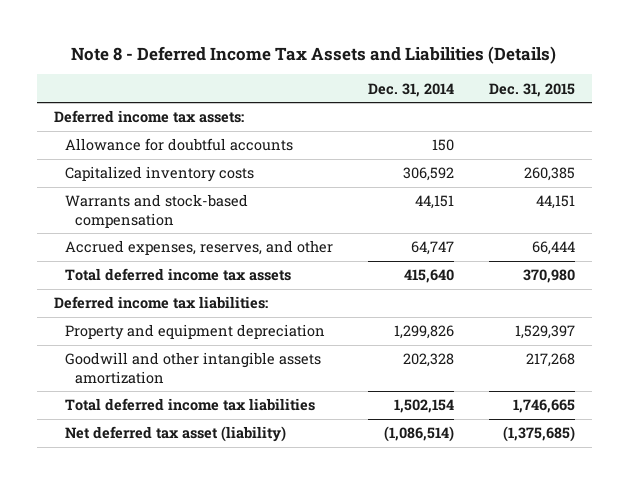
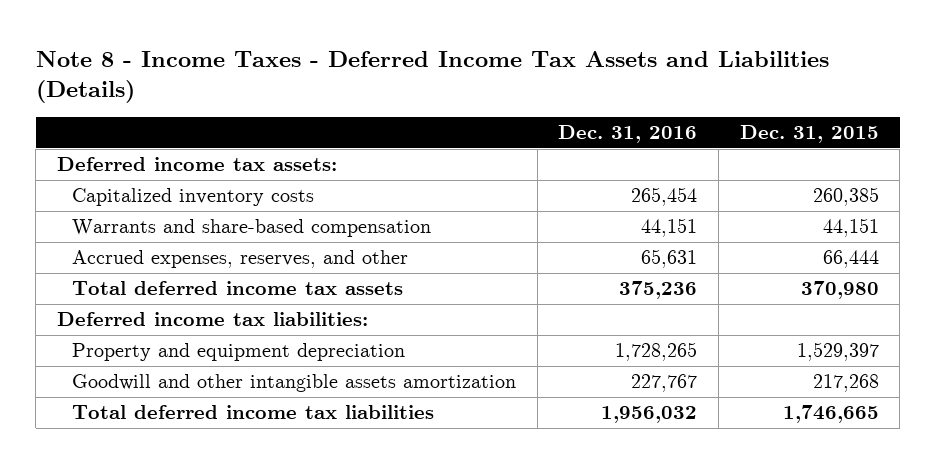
[71,45,557,64] Note 8 - Deferred Income Tax Assets and Liabilities (Details) -> [35,50,829,104] Note 8 - Income Taxes - Deferred Income Tax Assets and Liabilities (Details)
[367,82,454,97] Dec. 31, 2014 -> none
none -> [558,125,698,144] Dec. 31, 2016
[64,138,293,152] Allowance for doubtful accounts -> none
[64,194,248,228] Warrants and stock-based compensation -> [71,219,431,238] Warrants and share-based compensation
[64,426,286,443] Net deferred tax asset (liability) -> none

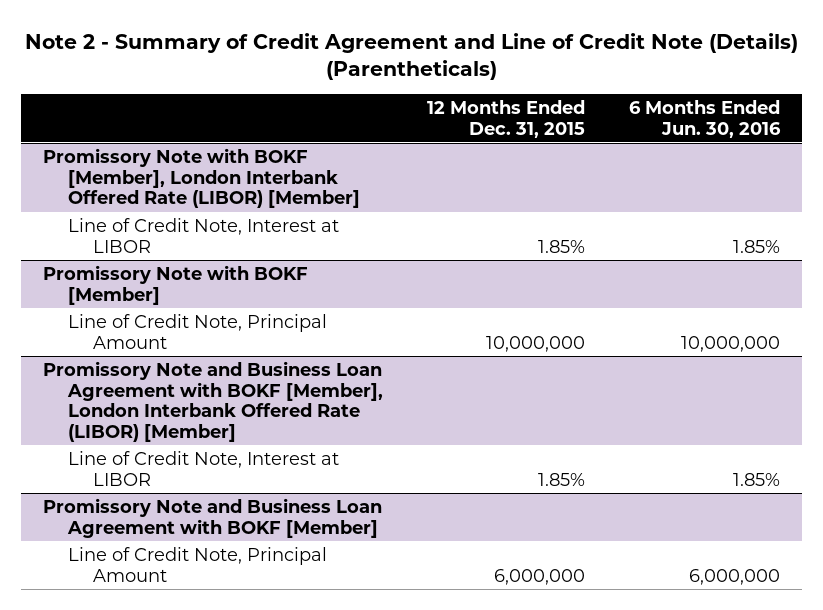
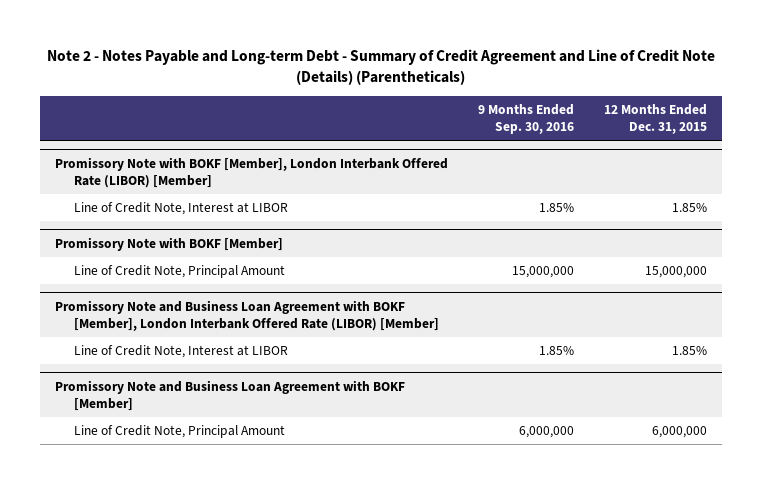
[24,32,798,81] Note 2 - Summary of Credit Agreement and Line of Credit Note (Details) (Parentheticals) -> [47,49,716,86] Note 2 - Notes Payable and Long-term Debt - Summary of Credit Agreement and Line of Credit Note (Details) (Parentheticals)
[629,99,782,138] 6 Months Ended Jun. 30, 2016 -> none
none -> [478,103,575,135] 9 Months Ended Sep. 30, 2016
[486,335,586,352] 10,000,000 -> [645,265,708,278] 15,000,000

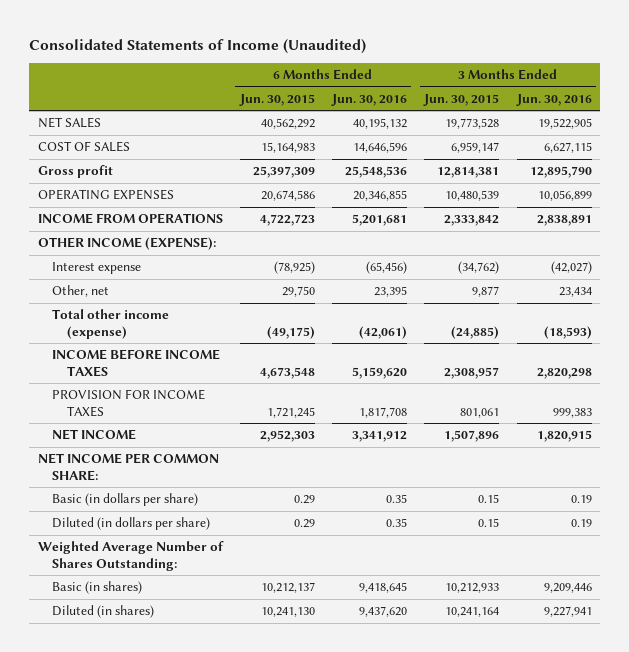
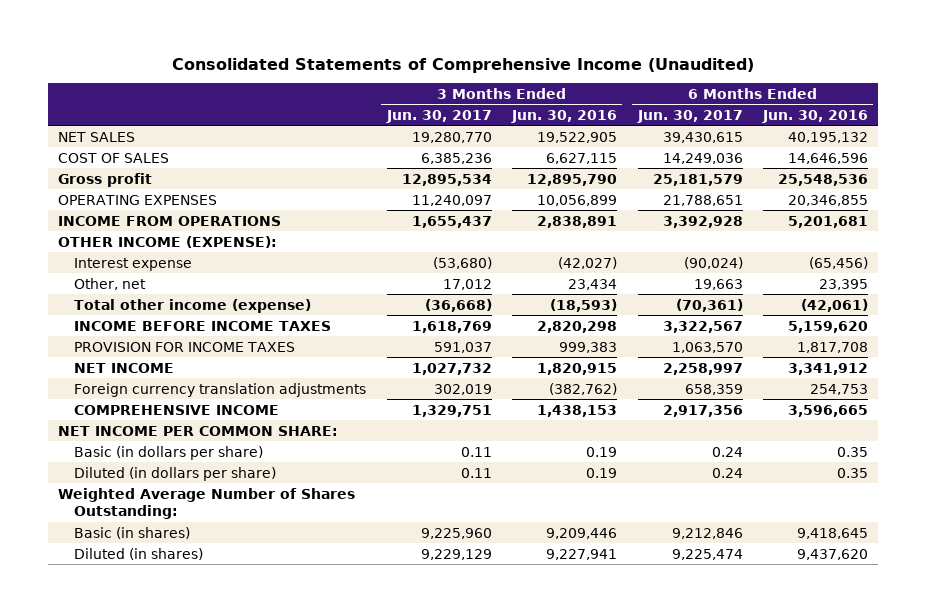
[28,38,366,54] Consolidated Statements of Income (Unaudited) -> [172,57,755,73] Consolidated Statements of Comprehensive Income (Unaudited)
[238,93,315,106] Jun. 30, 2015 -> none
[423,93,500,106] Jun. 30, 2015 -> none
none -> [385,110,492,124] Jun. 30, 2017
none -> [636,110,743,124] Jun. 30, 2017
none -> [74,382,367,397] Foreign currency translation adjustments
none -> [74,404,280,415] COMPREHENSIVE INCOME

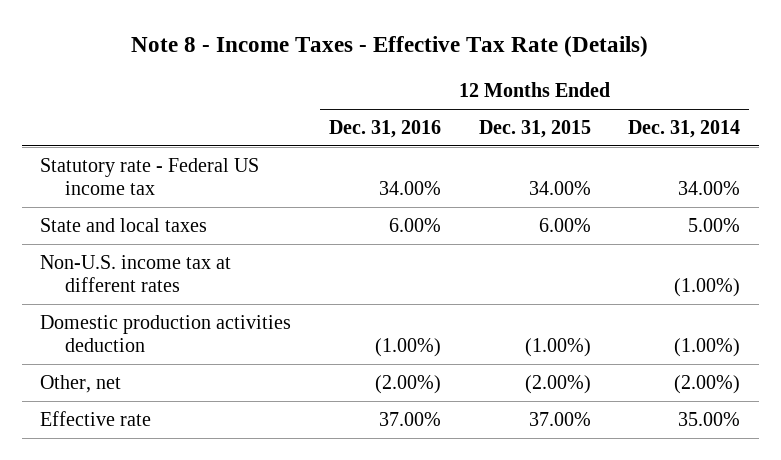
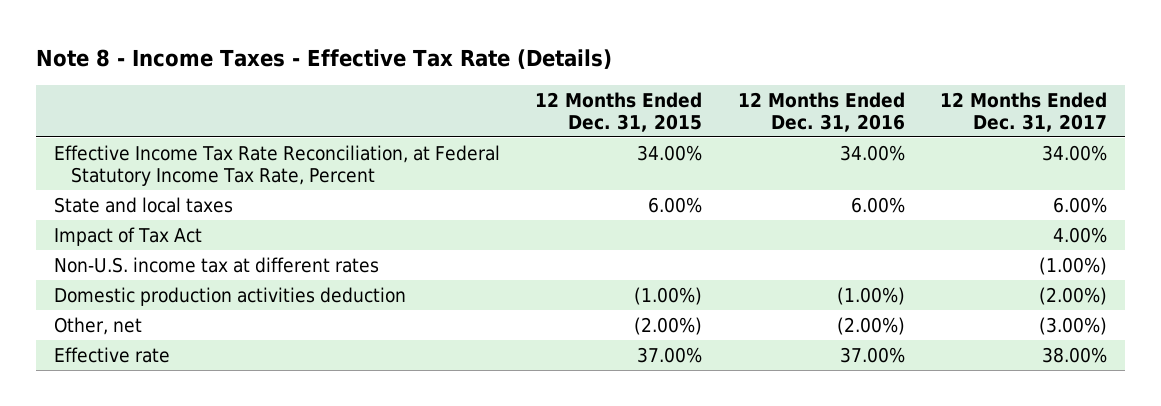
[628,119,741,138] Dec. 31, 2014 -> none
none -> [940,91,1108,133] 12 Months Ended Dec. 31, 2017
[40,157,260,195] Statutory rate - Federal US income tax -> [53,144,500,187] Effective Income Tax Rate Reconciliation, at Federal Statutory Income Tax Rate, Percent
none -> [53,226,202,246] Impact of Tax Act

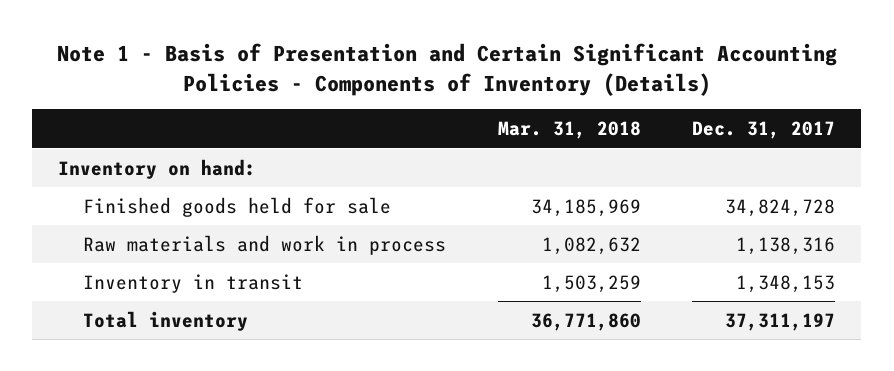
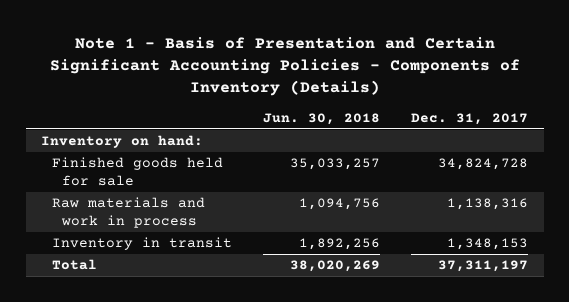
[497,121,641,140] Mar. 31, 2018 -> none
none -> [262,112,380,125] Jun. 30, 2018
[82,310,248,331] Total inventory -> [51,259,97,271] Total

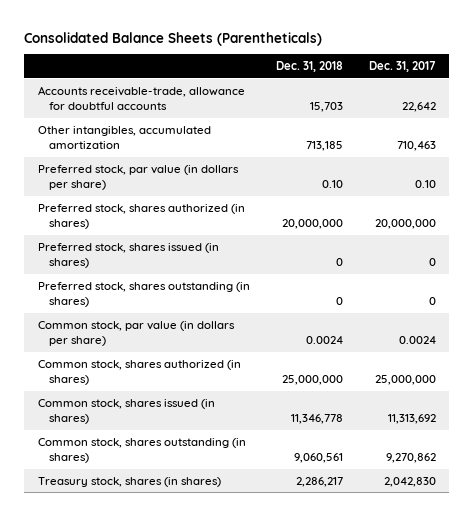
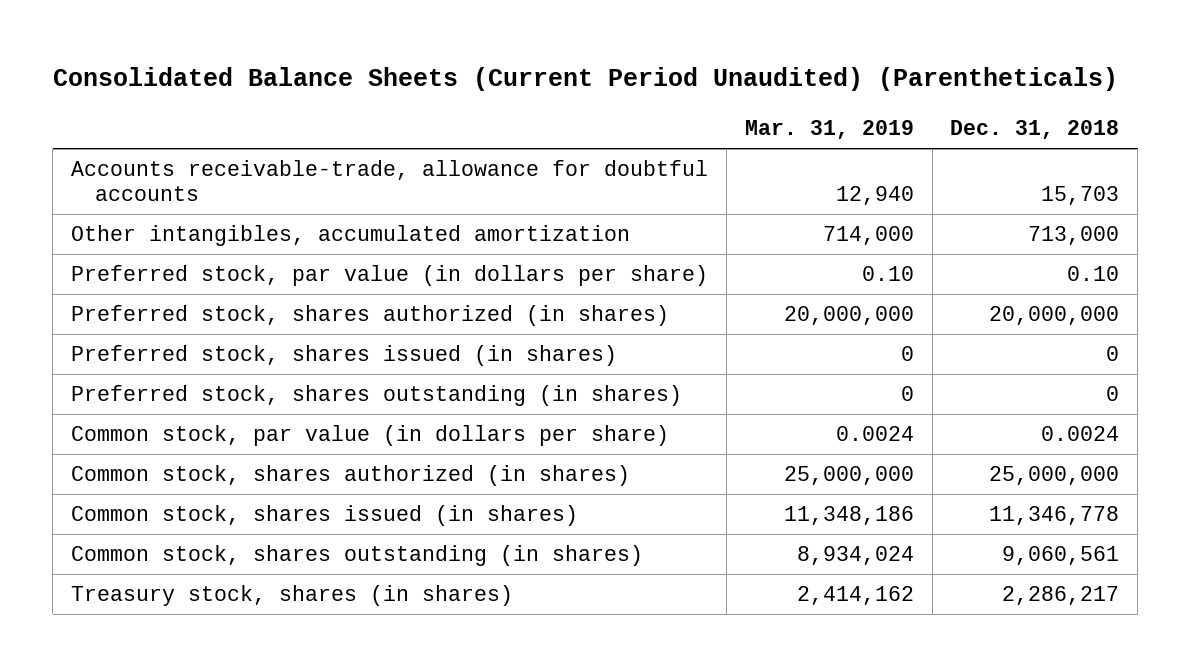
[24,31,323,46] Consolidated Balance Sheets (Parentheticals) -> [52,67,1118,92] Consolidated Balance Sheets (Current Period Unaudited) (Parentheticals)
[369,61,437,73] Dec. 31, 2017 -> none
none -> [744,120,914,140] Mar. 31, 2019
[305,141,343,152] 713,185 -> [1028,226,1120,246] 713,000

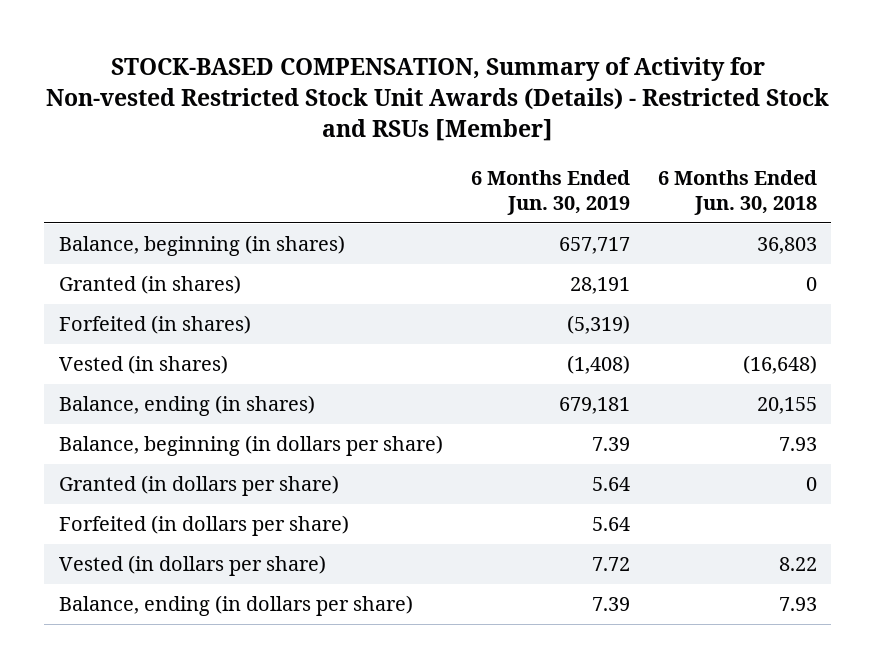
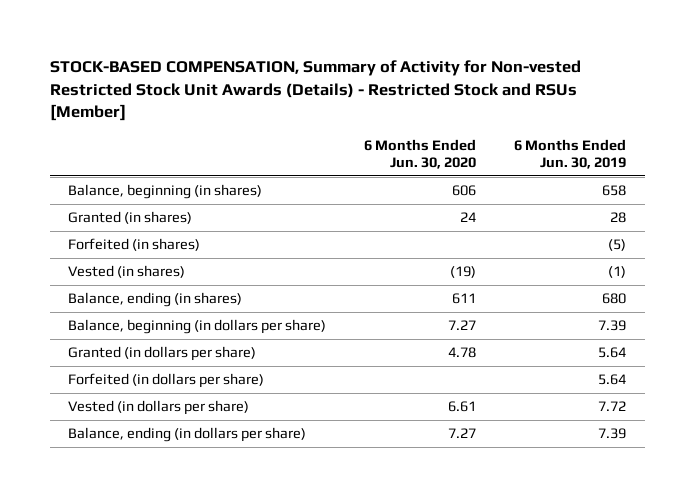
[657,169,817,215] 6 Months Ended Jun. 30, 2018 -> none
none -> [364,138,477,170] 6 Months Ended Jun. 30, 2020
[558,237,630,255] 657,717 -> [601,185,626,197] 658
[569,277,630,295] 28,191 -> [609,212,626,224] 28
[566,315,630,335] (5,319) -> [607,239,626,252] (5)
[566,355,630,375] (1,408) -> [607,266,626,279] (1)
[558,397,630,415] 679,181 -> [601,293,626,305] 680

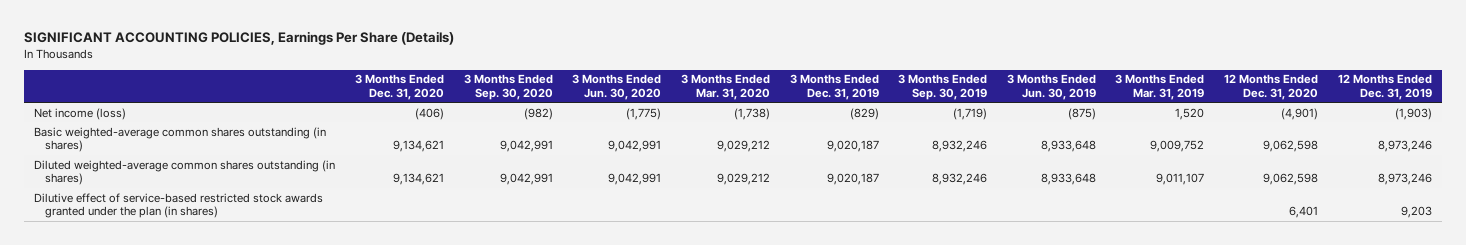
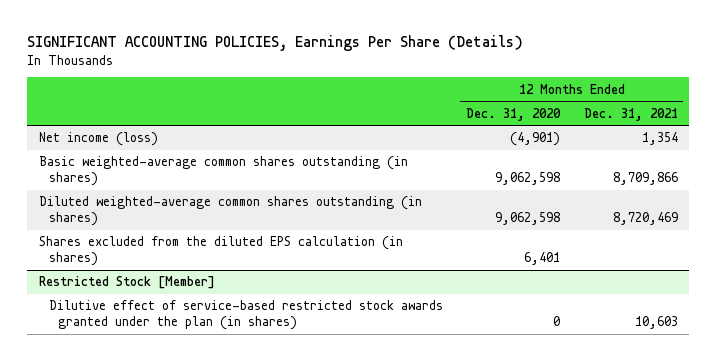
[354,74,444,100] 3 Months Ended Dec. 31, 2020 -> none
[463,74,553,100] 3 Months Ended Sep. 30, 2020 -> none
[572,74,662,100] 3 Months Ended Jun. 30, 2020 -> none
[680,74,770,100] 3 Months Ended Mar. 31, 2020 -> none
[789,74,879,100] 3 Months Ended Dec. 31, 2019 -> none
[898,74,988,100] 3 Months Ended Sep. 30, 2019 -> none
[1006,74,1096,100] 3 Months Ended Jun. 30, 2019 -> none
[1115,74,1205,100] 3 Months Ended Mar. 31, 2019 -> none
[1337,74,1432,100] 12 Months Ended Dec. 31, 2019 -> none
none -> [583,107,678,121] Dec. 31, 2021
none -> [39,236,404,267] Shares excluded from the diluted EPS calculation (in shares)
none -> [39,276,216,290] Restricted Stock [Member]
[1289,206,1319,219] 6,401 -> [553,316,561,327] 0

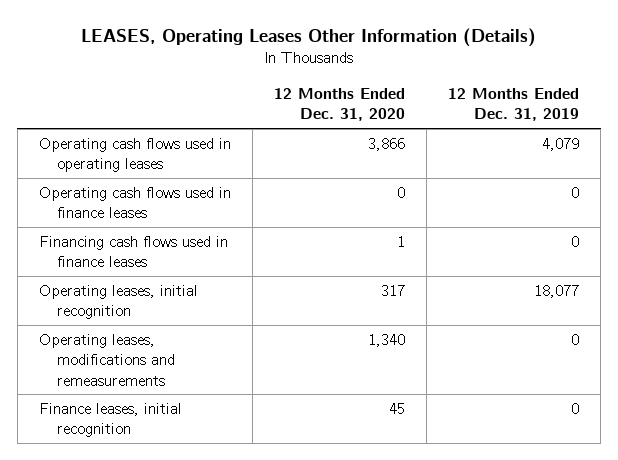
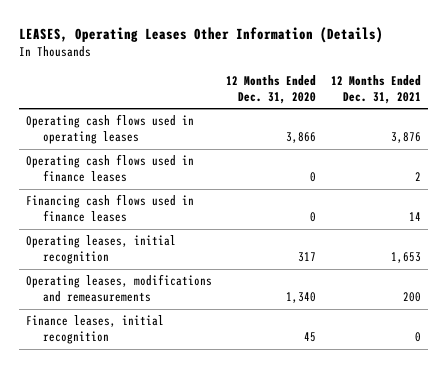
[448,87,580,122] 12 Months Ended Dec. 31, 2019 -> none
none -> [330,74,421,104] 12 Months Ended Dec. 31, 2021
[397,235,406,247] 1 -> [310,212,317,223] 0

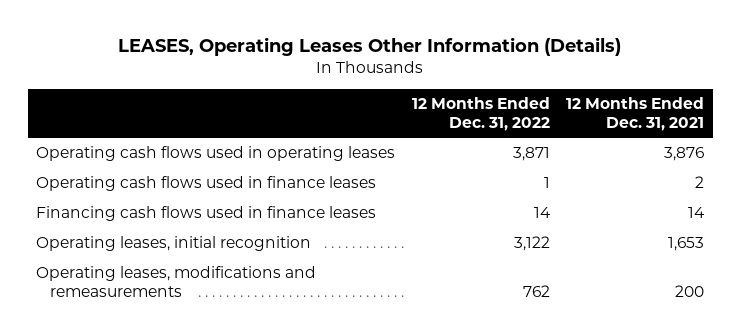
[226,74,317,104] 12 Months Ended Dec. 31, 2020 -> none
none -> [411,97,550,131] 12 Months Ended Dec. 31, 2022
[26,315,165,345] Finance leases, initial recognition -> none

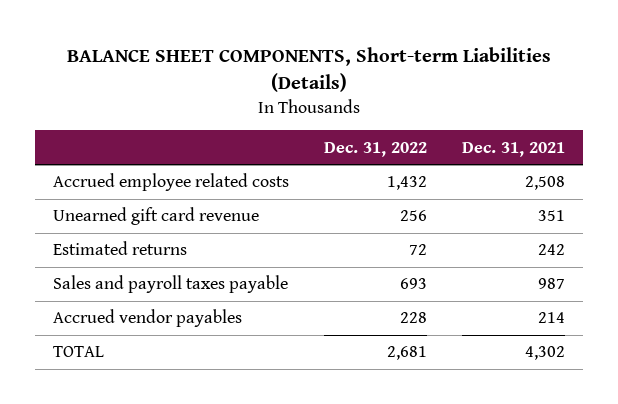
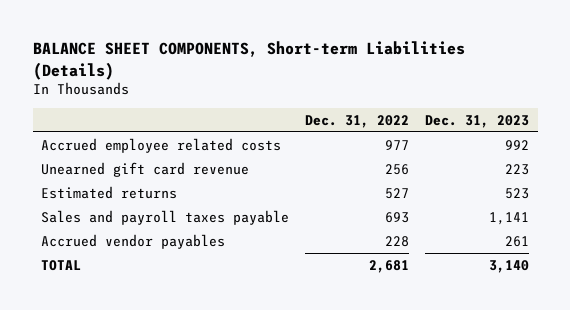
[462,141,566,157] Dec. 31, 2021 -> none
none -> [425,114,530,128] Dec. 31, 2023
[387,176,428,191] 1,432 -> [385,139,410,150] 977
[409,244,428,256] 72 -> [385,187,410,199] 527

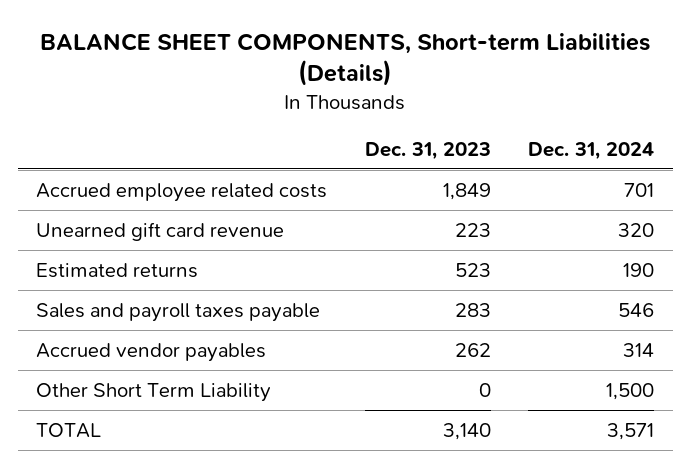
[305,114,410,128] Dec. 31, 2022 -> none
none -> [527,142,654,161] Dec. 31, 2024
[505,139,530,150] 992 -> [442,182,491,200] 1,849
[489,211,530,225] 1,141 -> [454,302,491,317] 283
[505,235,530,247] 261 -> [454,342,491,357] 262
none -> [36,382,272,402] Other Short Term Liability

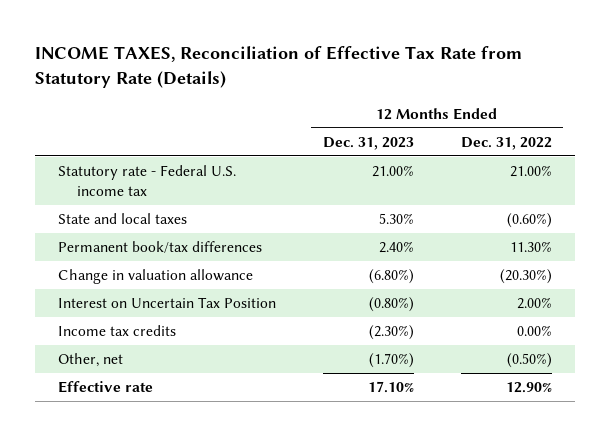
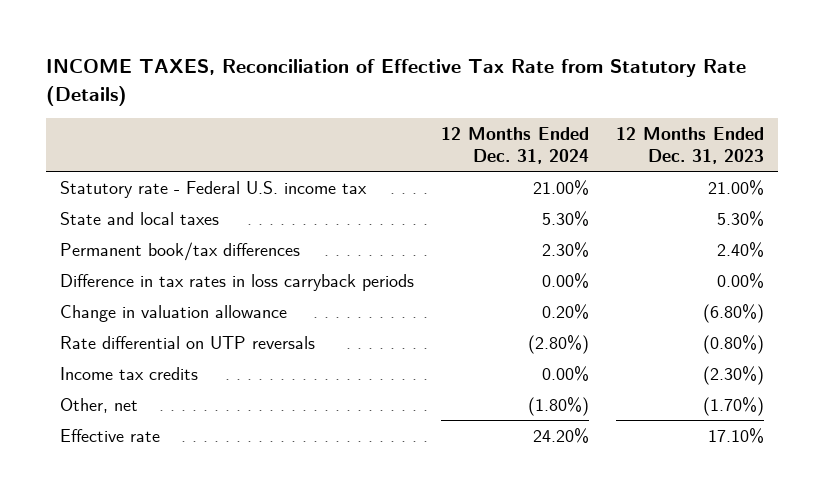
[460,136,552,150] Dec. 31, 2022 -> none
none -> [441,126,590,165] 12 Months Ended Dec. 31, 2024
none -> [59,273,414,291] Difference in tax rates in loss carryback periods
[58,297,277,309] Interest on Uncertain Tax Position -> none
none -> [59,335,315,349] Rate differential on UTP reversals

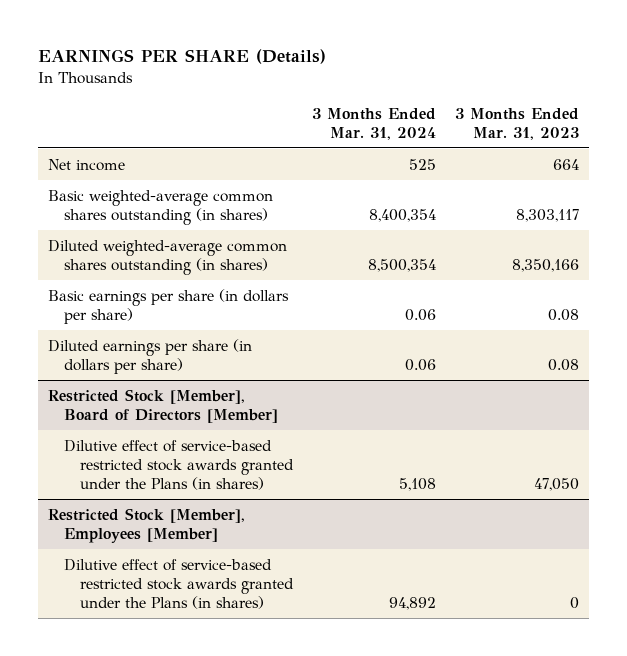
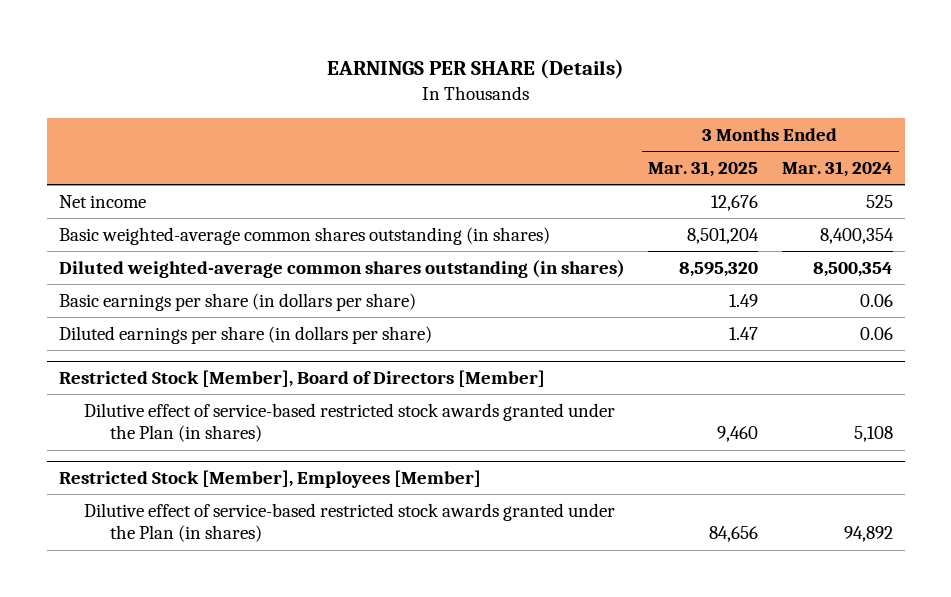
[455,107,580,140] 3 Months Ended Mar. 31, 2023 -> none
none -> [648,161,759,178] Mar. 31, 2025
[64,439,295,490] Dilutive effect of service-based restricted stock awards granted under the Plans (in shares) -> [84,402,616,443] Dilutive effect of service-based restricted stock awards granted under the Plan (in shares)
[64,558,295,609] Dilutive effect of service-based restricted stock awards granted under the Plans (in shares) -> [84,502,616,543] Dilutive effect of service-based restricted stock awards granted under the Plan (in shares)

